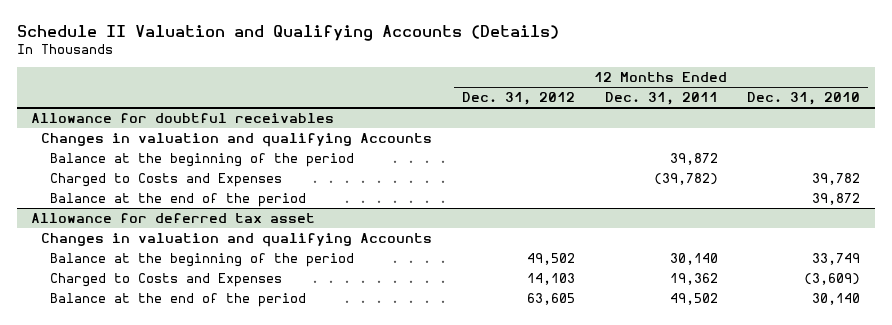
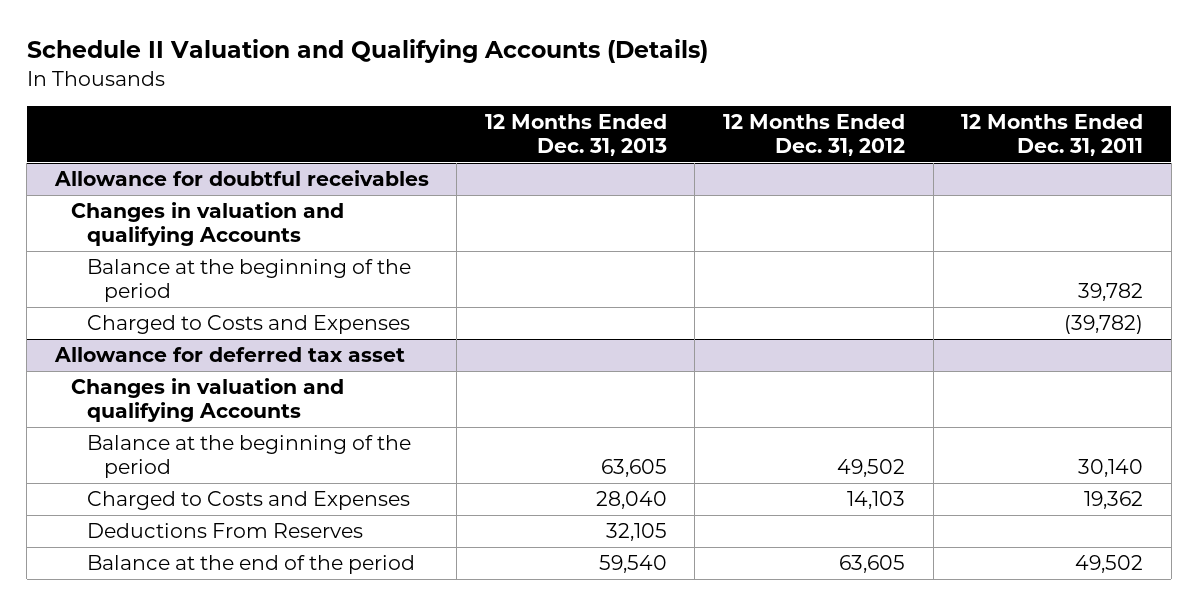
[747,92,861,106] Dec. 31, 2010 -> none
none -> [484,114,667,156] 12 Months Ended Dec. 31, 2013
[669,152,718,165] 39,872 -> [1078,282,1144,301] 39,782
[50,192,307,207] Balance at the end of the period -> none
none -> [87,523,364,539] Deductions From Reserves

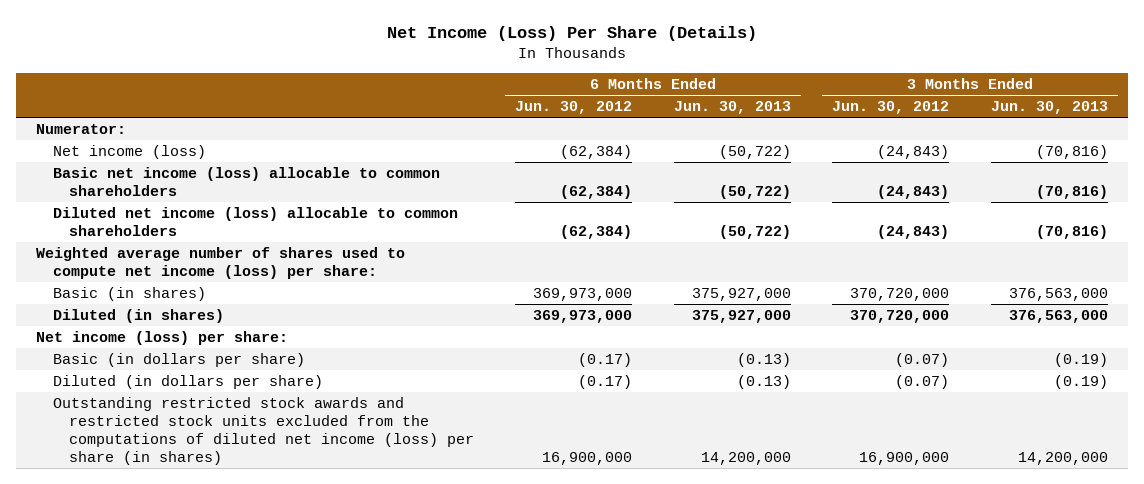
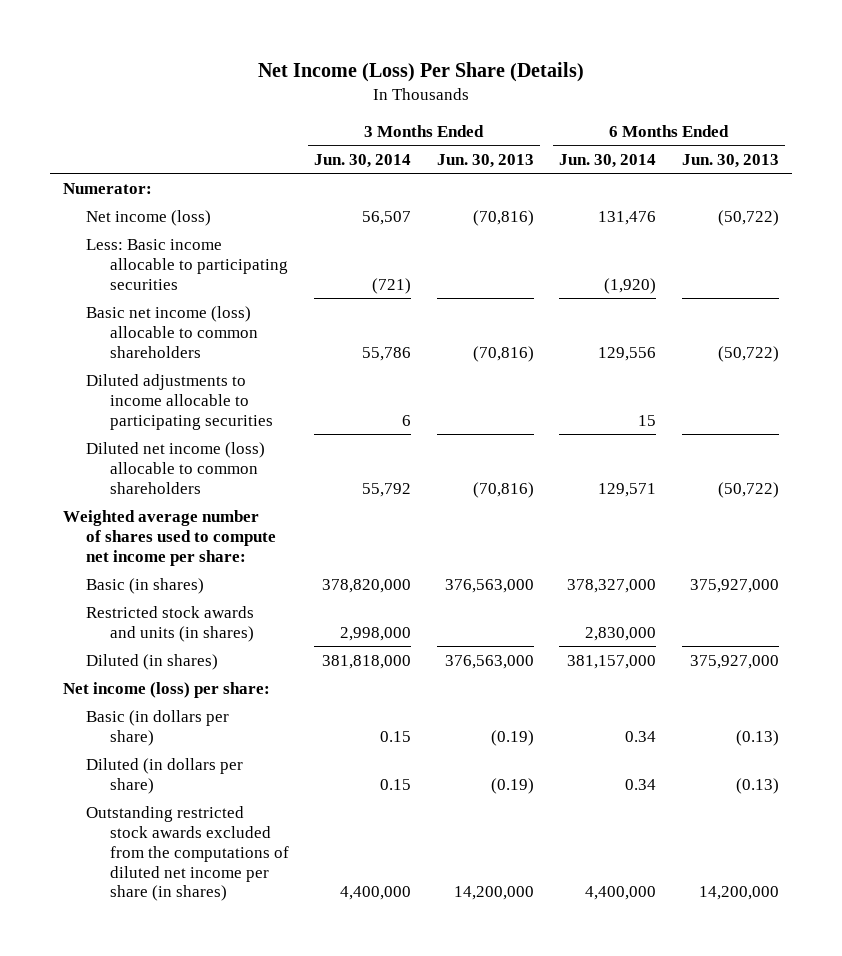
[515,101,633,115] Jun. 30, 2012 -> none
[832,101,950,115] Jun. 30, 2012 -> none
none -> [314,153,412,168] Jun. 30, 2014
none -> [559,153,657,168] Jun. 30, 2014
none -> [86,238,288,290] Less: Basic income allocable to participating securities
none -> [86,373,273,430] Diluted adjustments to income allocable to participating securities
[36,246,406,279] Weighted average number of shares used to compute net income (loss) per share: -> [62,509,277,566] Weighted average number of shares used to compute net income per share:
none -> [86,605,255,642] Restricted stock awards and units (in shares)
[52,396,475,466] Outstanding restricted stock awards and restricted stock units excluded from the computations of diluted net income (loss) per share (in shares) -> [86,805,289,902] Outstanding restricted stock awards excluded from the computations of diluted net income per share (in shares)

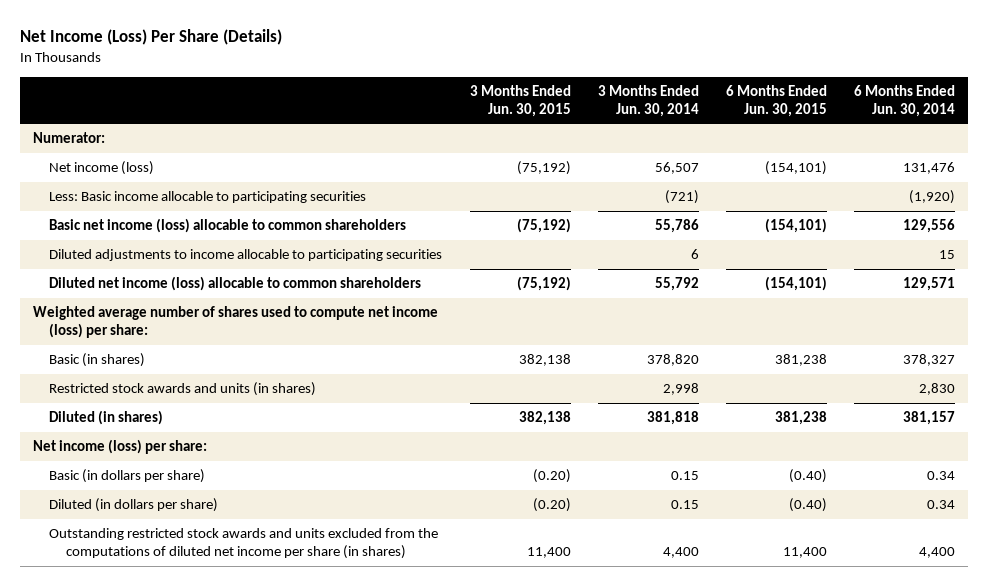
[436,153,534,168] Jun. 30, 2013 -> none
[681,153,779,168] Jun. 30, 2013 -> none
none -> [469,84,571,117] 3 Months Ended Jun. 30, 2015
none -> [725,84,827,117] 6 Months Ended Jun. 30, 2015
[62,509,277,566] Weighted average number of shares used to compute net income per share: -> [33,306,439,338] Weighted average number of shares used to compute net income (loss) per share:
[322,578,412,593] 378,820,000 -> [646,354,699,367] 378,820
[567,578,657,593] 378,327,000 -> [902,354,955,367] 378,327
[340,626,412,641] 2,998,000 -> [662,383,699,396] 2,998
[585,626,657,641] 2,830,000 -> [918,383,955,396] 2,830
[322,654,412,669] 381,818,000 -> [646,411,699,426] 381,818
[567,654,657,669] 381,157,000 -> [902,411,955,426] 381,157
[86,805,289,902] Outstanding restricted stock awards excluded from the computations of diluted net income per share (in shares) -> [49,528,439,559] Outstanding restricted stock awards and units excluded from the computations of diluted net income per share (in shares)
[340,886,412,901] 4,400,000 -> [662,546,699,558] 4,400
[585,886,657,901] 4,400,000 -> [918,546,955,558] 4,400

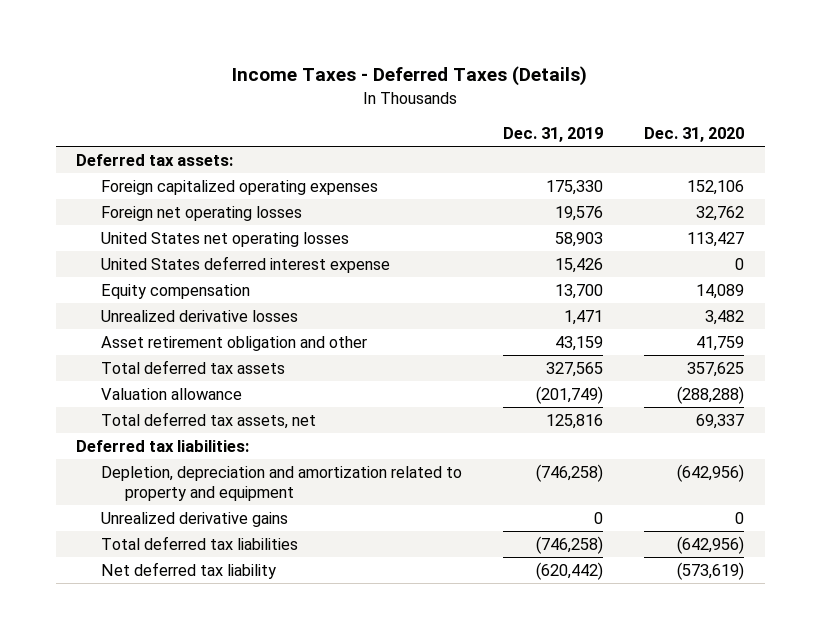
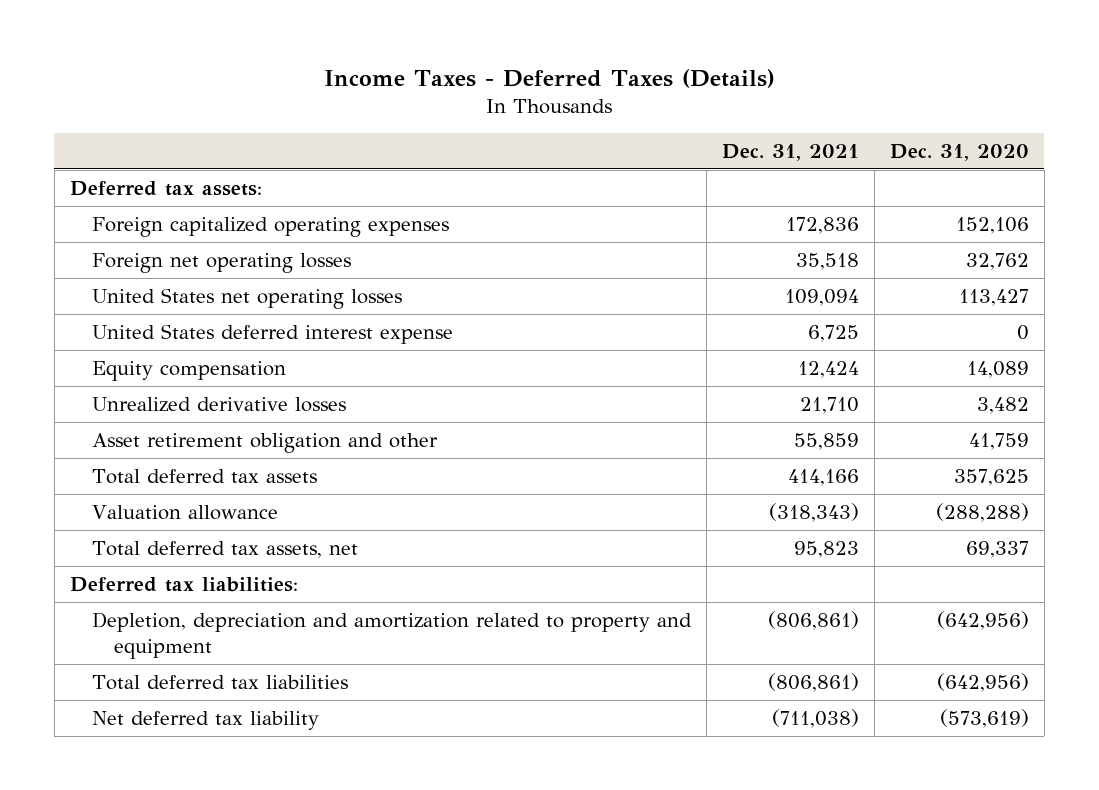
[502,127,603,143] Dec. 31, 2019 -> none
none -> [721,144,859,162] Dec. 31, 2021
[100,511,288,527] Unrealized derivative gains -> none

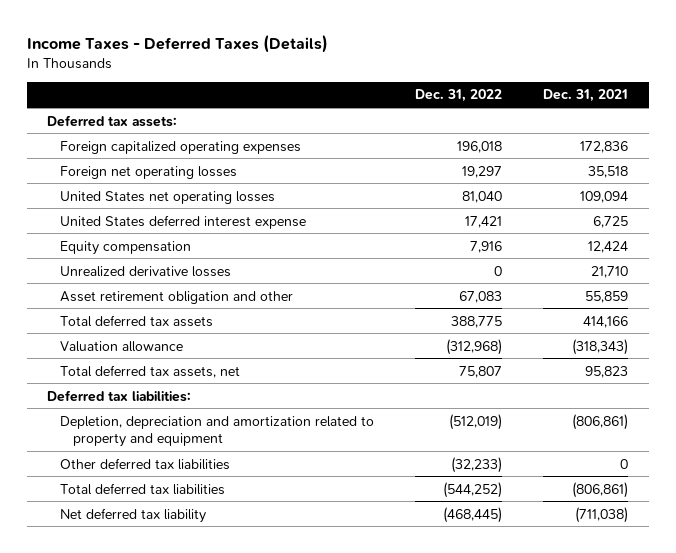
[889,144,1029,162] Dec. 31, 2020 -> none
none -> [415,89,503,103] Dec. 31, 2022
none -> [60,457,231,470] Other deferred tax liabilities

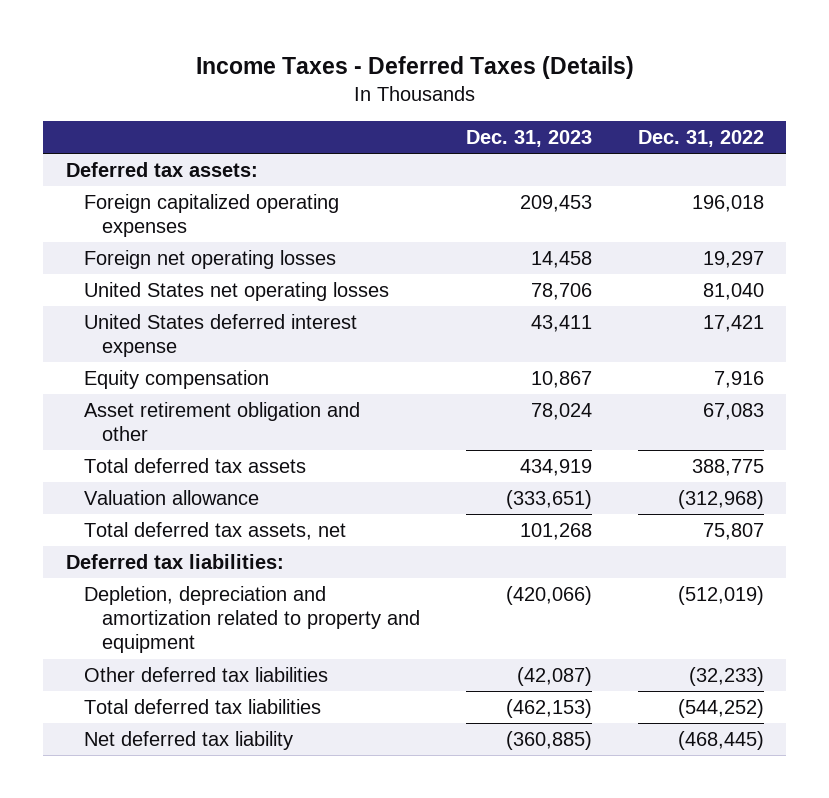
[543,89,629,103] Dec. 31, 2021 -> none
none -> [465,130,592,148] Dec. 31, 2023
[60,265,232,277] Unrealized derivative losses -> none

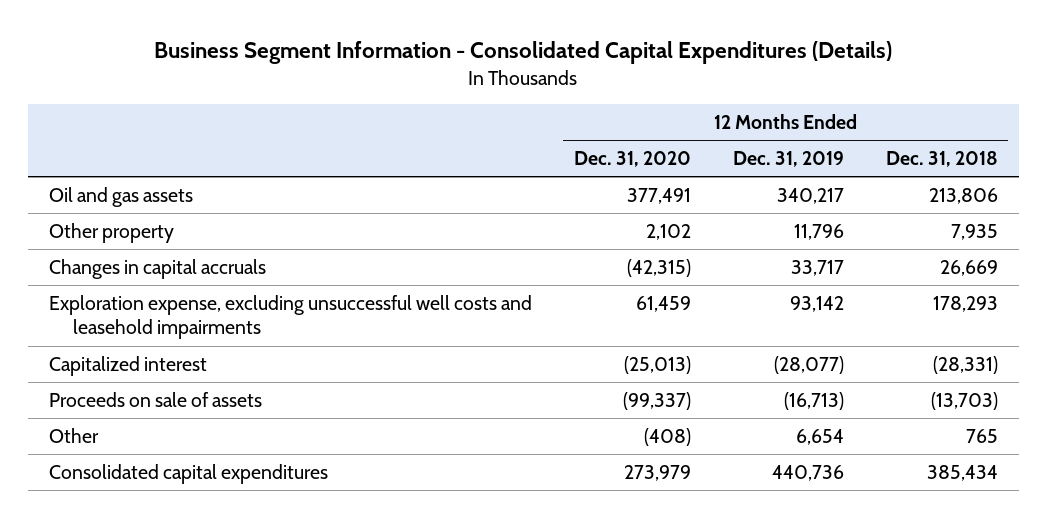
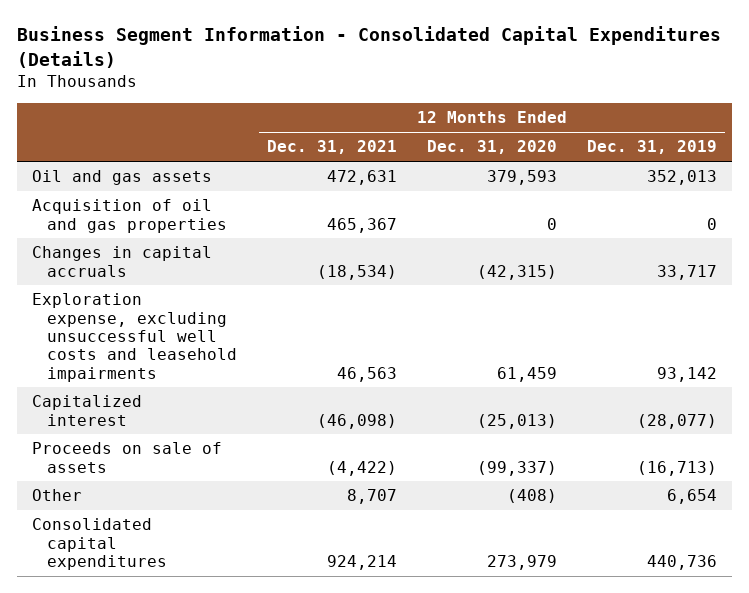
[885,151,998,168] Dec. 31, 2018 -> none
none -> [266,140,397,155] Dec. 31, 2021
[48,222,174,243] Other property -> none
[626,187,691,204] 377,491 -> [486,170,557,186] 379,593
[776,187,844,204] 340,217 -> [647,170,718,186] 352,013
none -> [31,199,227,233] Acquisition of oil and gas properties

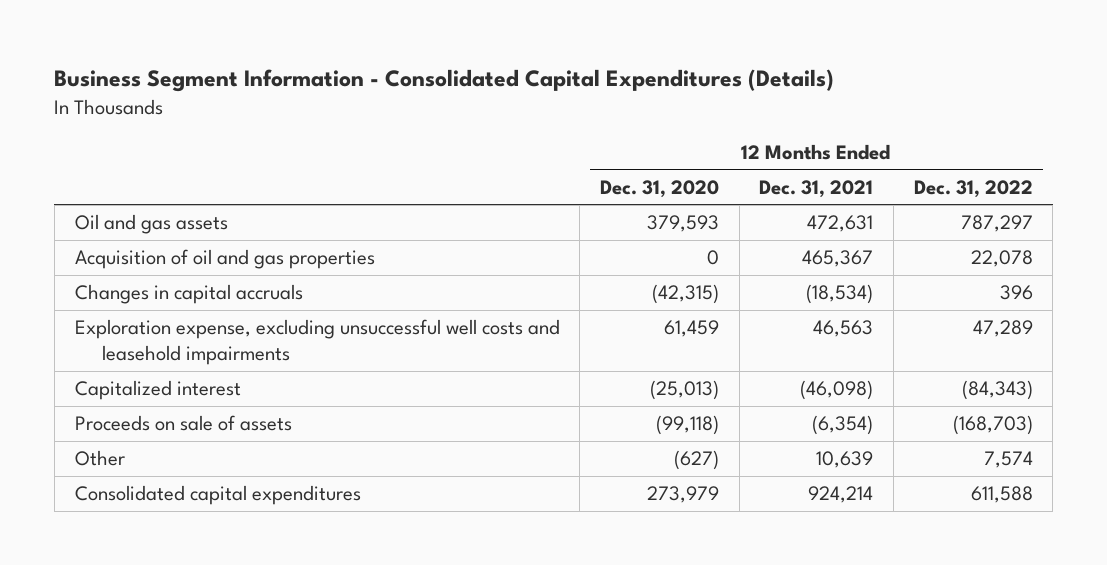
[587,140,718,155] Dec. 31, 2019 -> none
none -> [913,179,1033,198] Dec. 31, 2022
[326,460,397,476] (4,422) -> [812,415,874,436] (6,354)
[476,460,557,476] (99,337) -> [655,415,719,436] (99,118)
[346,489,397,505] 8,707 -> [816,451,874,469] 10,639
[506,489,557,504] (408) -> [673,450,719,471] (627)

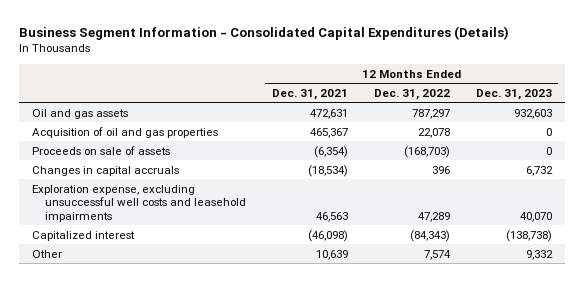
[599,179,719,198] Dec. 31, 2020 -> none
none -> [475,88,552,100] Dec. 31, 2023
[74,415,292,432] Proceeds on sale of assets -> [32,145,171,155] Proceeds on sale of assets
[74,485,361,506] Consolidated capital expenditures -> none

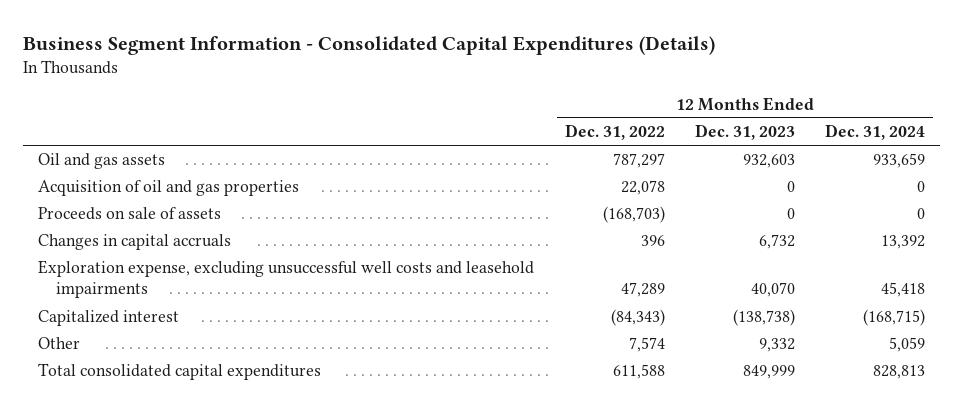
[271,88,348,100] Dec. 31, 2021 -> none
none -> [825,124,926,141] Dec. 31, 2024
none -> [38,363,322,381] Total consolidated capital expenditures

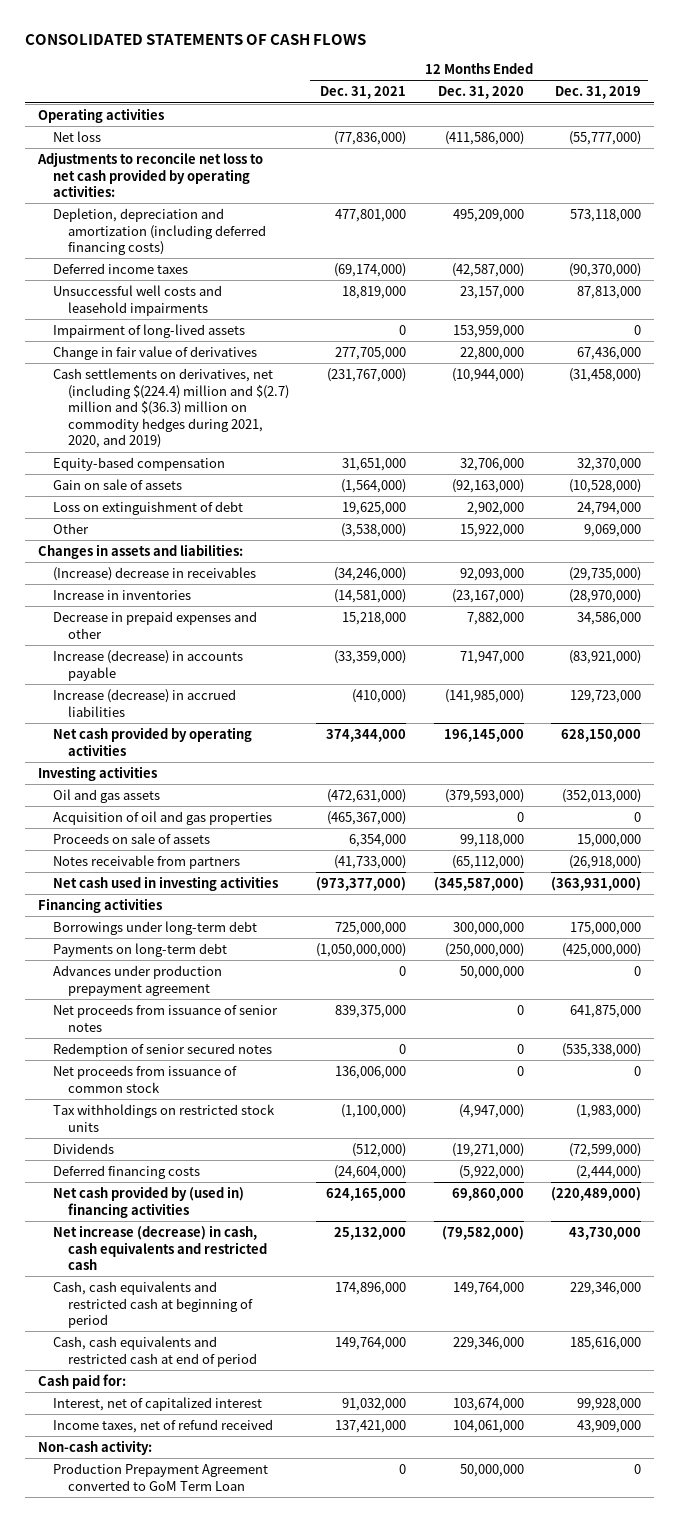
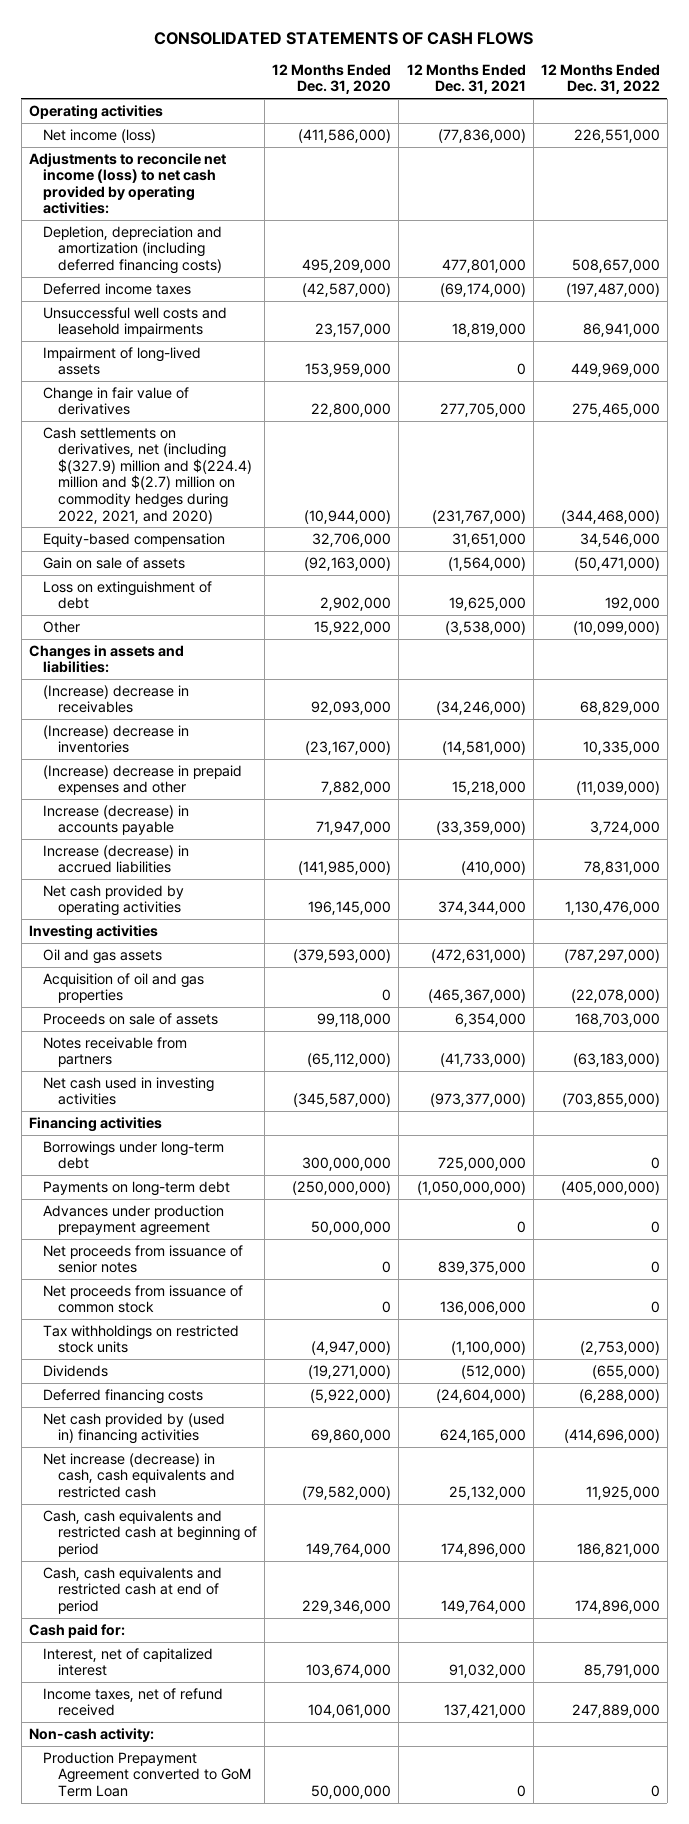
[554,86,641,100] Dec. 31, 2019 -> none
none -> [540,63,660,95] 12 Months Ended Dec. 31, 2022
[53,130,102,142] Net loss -> [43,128,157,143] Net income (loss)
[37,151,264,198] Adjustments to reconcile net loss to net cash provided by operating activities: -> [28,152,226,215] Adjustments to reconcile net income (loss) to net cash provided by operating activities:
[53,367,290,449] Cash settlements on derivatives, net (including $(224.4) million and $(2.7) million and $(36.3) million on commodity hedges during 2021, 2020, and 2019) -> [43,426,253,524] Cash settlements on derivatives, net (including $(327.9) million and $(224.4) million and $(2.7) million on commodity hedges during 2022, 2021, and 2020)
[53,589,192,600] Increase in inventories -> [43,724,190,754] (Increase) decrease in inventories
[53,610,258,639] Decrease in prepaid expenses and other -> [43,764,243,796] (Increase) decrease in prepaid expenses and other
[53,1042,273,1057] Redemption of senior secured notes -> none

